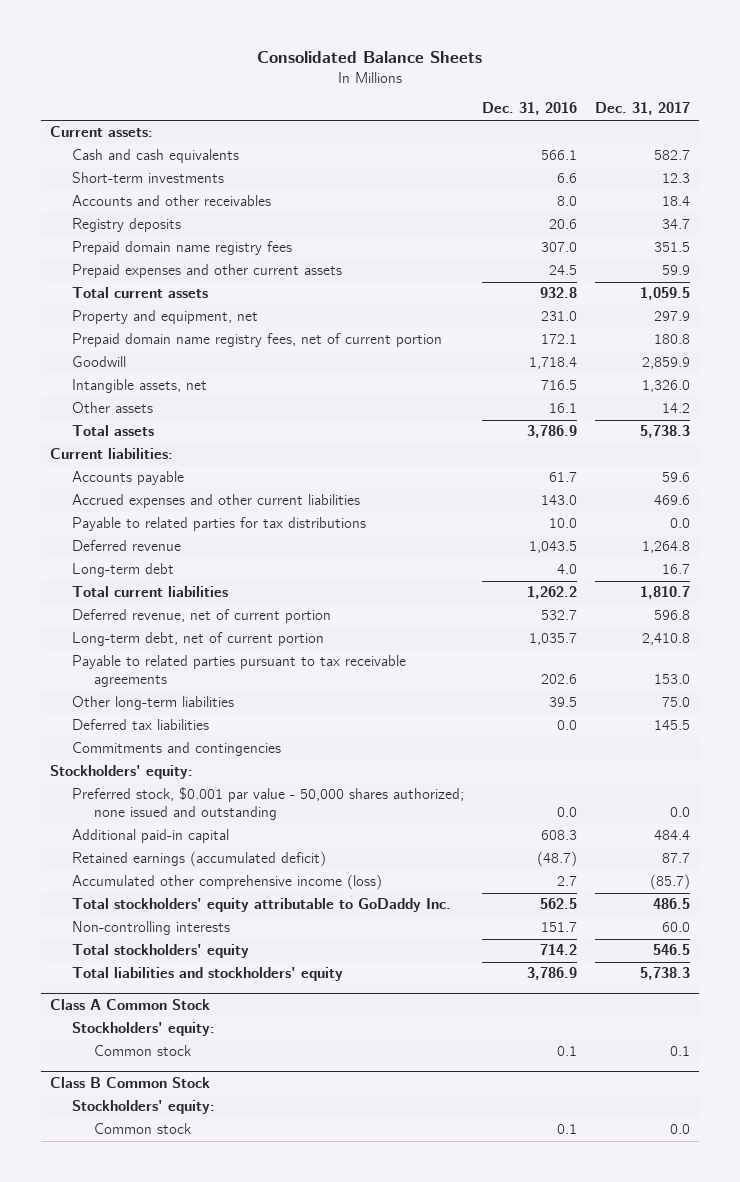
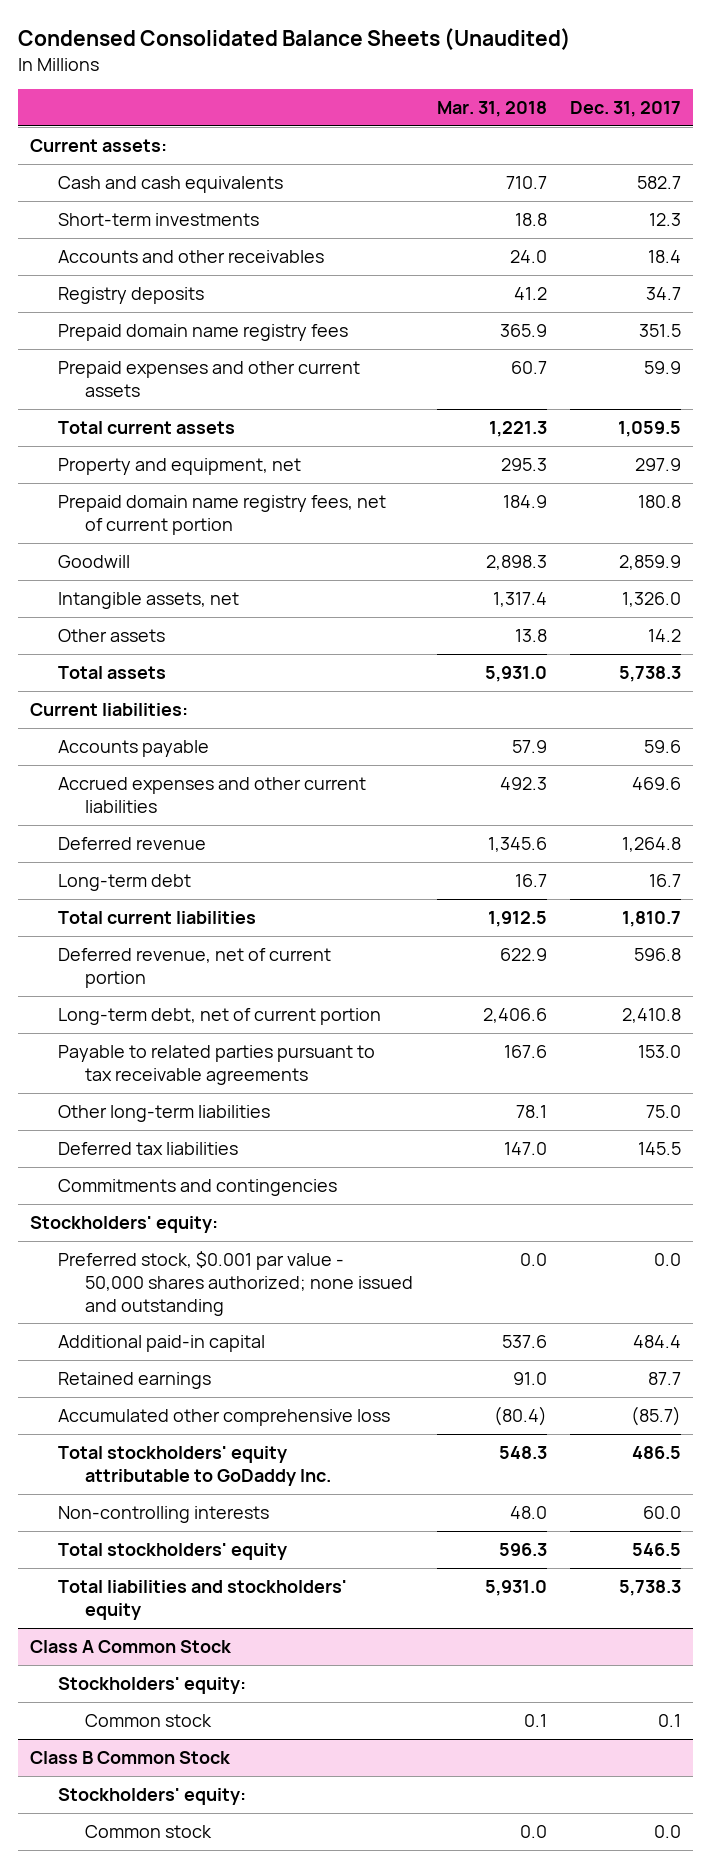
[256,51,482,64] Consolidated Balance Sheets -> [18,28,572,51] Condensed Consolidated Balance Sheets (Unaudited)
[481,102,577,116] Dec. 31, 2016 -> none
none -> [436,101,547,118] Mar. 31, 2018
[72,517,367,532] Payable to related parties for tax distributions -> none
[72,851,327,868] Retained earnings (accumulated deficit) -> [57,1372,211,1390] Retained earnings
[72,874,383,891] Accumulated other comprehensive income (loss) -> [57,1409,390,1427] Accumulated other comprehensive loss

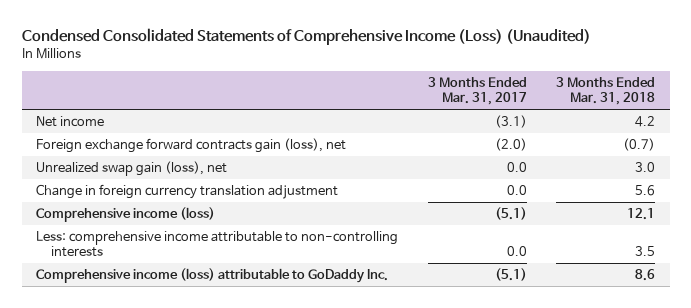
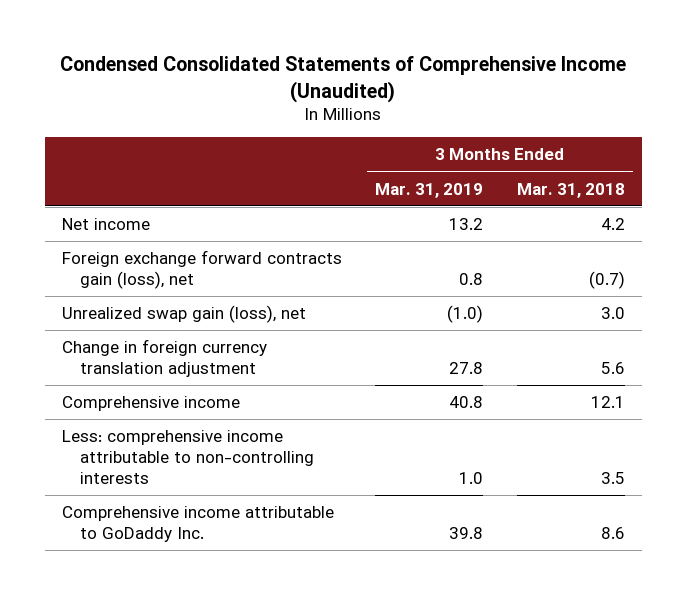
[21,28,591,46] Condensed Consolidated Statements of Comprehensive Income (Loss) (Unaudited) -> [60,56,627,103] Condensed Consolidated Statements of Comprehensive Income (Unaudited)
[427,77,527,105] 3 Months Ended Mar. 31, 2017 -> none
none -> [375,182,484,198] Mar. 31, 2019
[36,207,216,223] Comprehensive income (loss) -> [61,396,240,412] Comprehensive income
[36,268,389,284] Comprehensive income (loss) attributable to GoDaddy Inc. -> [61,506,334,543] Comprehensive income attributable to GoDaddy Inc.

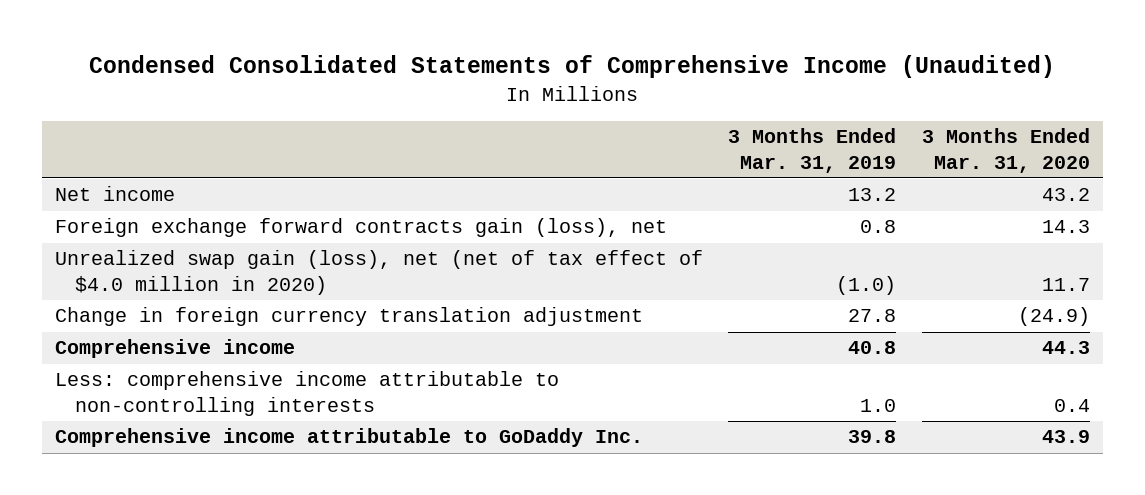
[516,182,625,198] Mar. 31, 2018 -> none
none -> [921,128,1090,173] 3 Months Ended Mar. 31, 2020
[61,305,306,324] Unrealized swap gain (loss), net -> [54,250,703,296] Unrealized swap gain (loss), net (net of tax effect of $4.0 million in 2020)

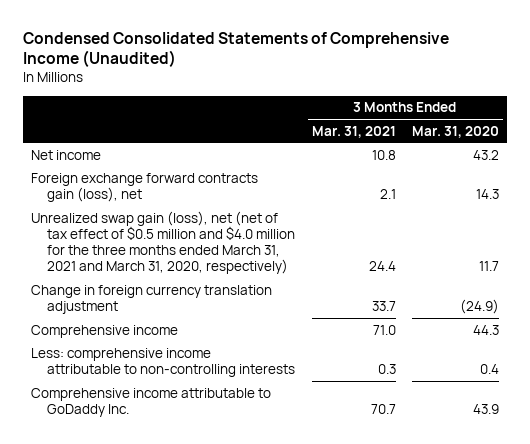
[728,128,897,173] 3 Months Ended Mar. 31, 2019 -> none
none -> [311,125,396,138] Mar. 31, 2021
[54,250,703,296] Unrealized swap gain (loss), net (net of tax effect of $4.0 million in 2020) -> [31,210,296,275] Unrealized swap gain (loss), net (net of tax effect of $0.5 million and $4.0 million for the three months ended March 31, 2021 and March 31, 2020, respectively)

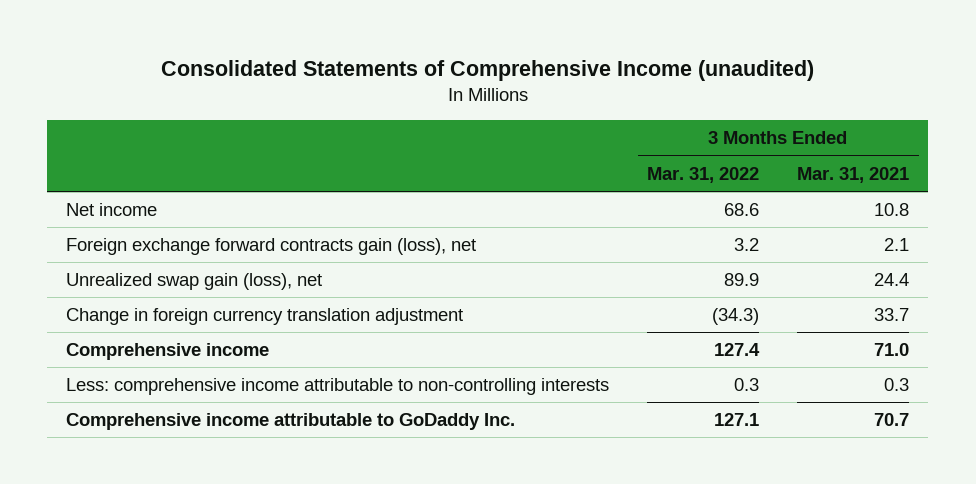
[22,31,449,68] Condensed Consolidated Statements of Comprehensive Income (Unaudited) -> [160,60,814,82] Consolidated Statements of Comprehensive Income (unaudited)
[411,125,499,138] Mar. 31, 2020 -> none
none -> [647,166,760,183] Mar. 31, 2022
[31,210,296,275] Unrealized swap gain (loss), net (net of tax effect of $0.5 million and $4.0 million for the three months ended March 31, 2021 and March 31, 2020, respectively) -> [66,273,323,291] Unrealized swap gain (loss), net

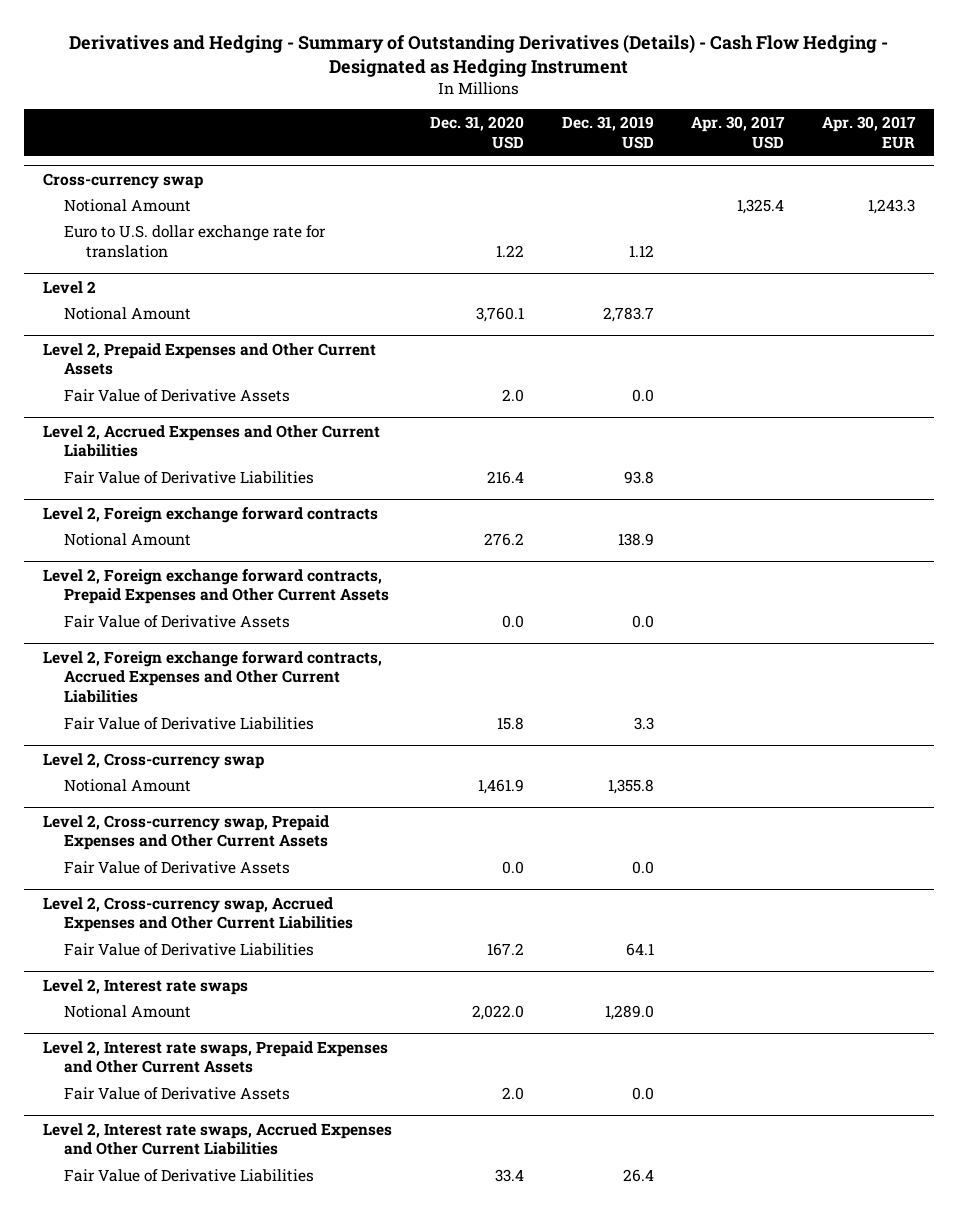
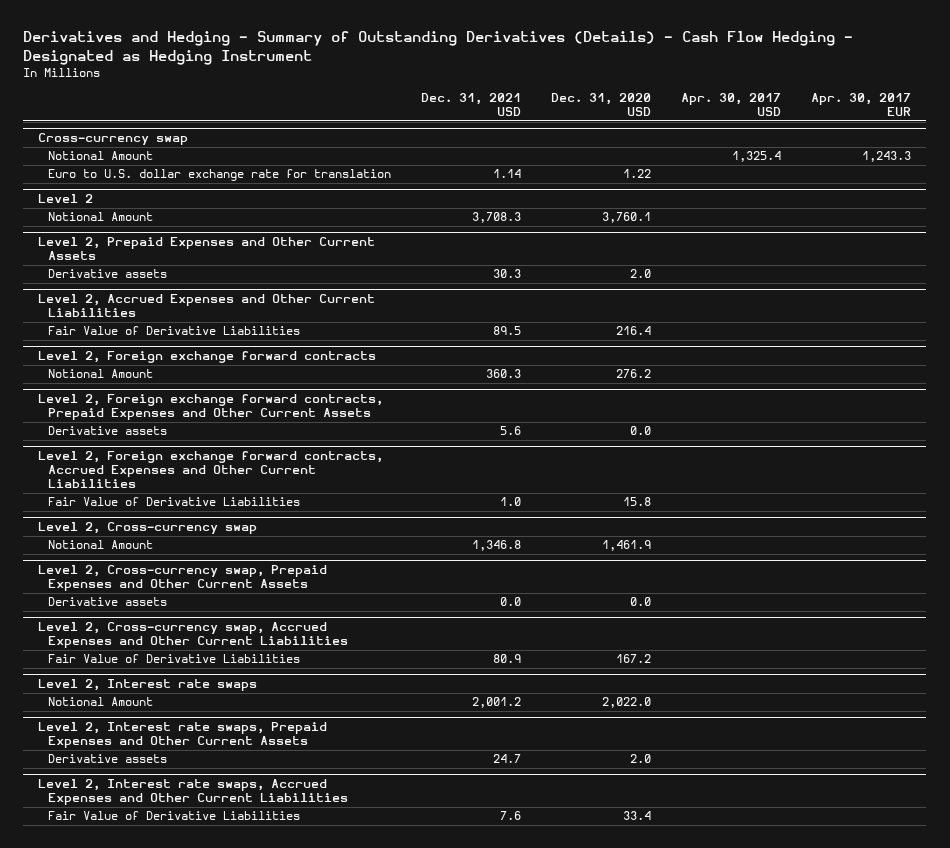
[561,115,654,149] Dec. 31, 2019 USD -> none
none -> [420,93,521,117] Dec. 31, 2021 USD
[64,388,291,402] Fair Value of Derivative Assets -> [47,269,167,279] Derivative assets
[64,614,291,628] Fair Value of Derivative Assets -> [47,426,167,436] Derivative assets
[64,860,291,874] Fair Value of Derivative Assets -> [47,597,167,607] Derivative assets
[64,1086,291,1100] Fair Value of Derivative Assets -> [47,754,167,764] Derivative assets

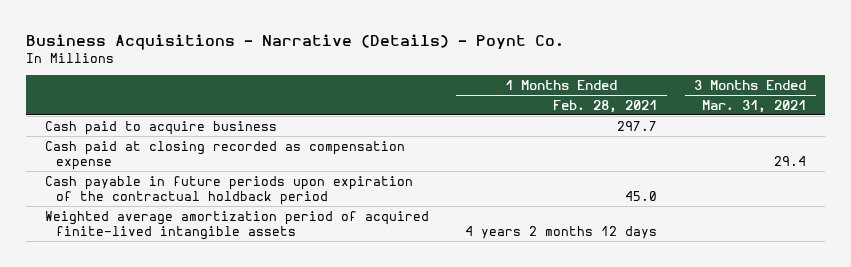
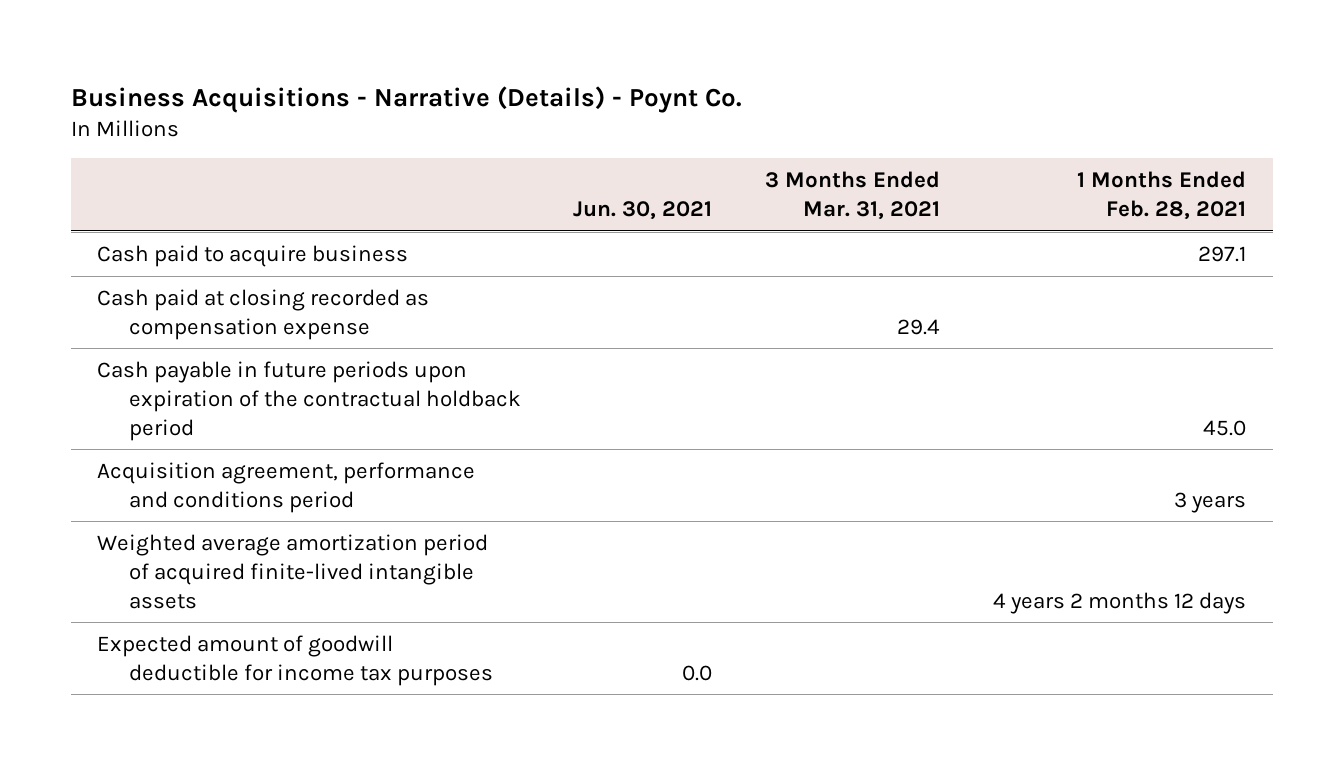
none -> [573,201,713,221] Jun. 30, 2021
[617,120,658,131] 297.7 -> [1198,245,1247,262] 297.1
none -> [97,461,476,513] Acquisition agreement, performance and conditions period
none -> [97,634,493,686] Expected amount of goodwill deductible for income tax purposes

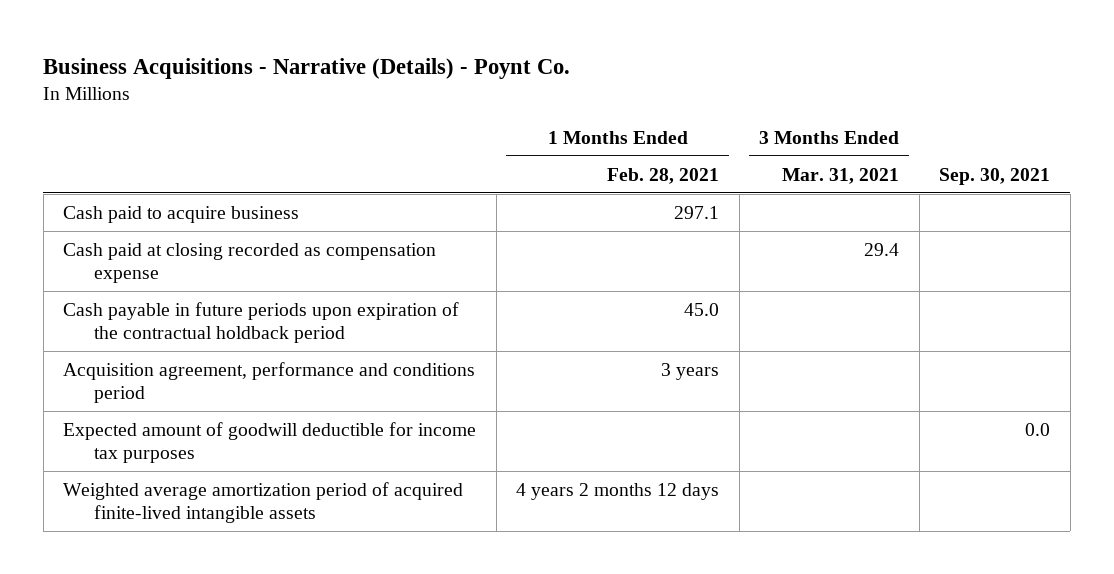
[573,201,713,221] Jun. 30, 2021 -> none
none -> [939,167,1051,185] Sep. 30, 2021
[97,533,489,609] Weighted average amortization period of acquired finite-lived intangible assets -> [63,481,464,524] Weighted average amortization period of acquired finite-lived intangible assets

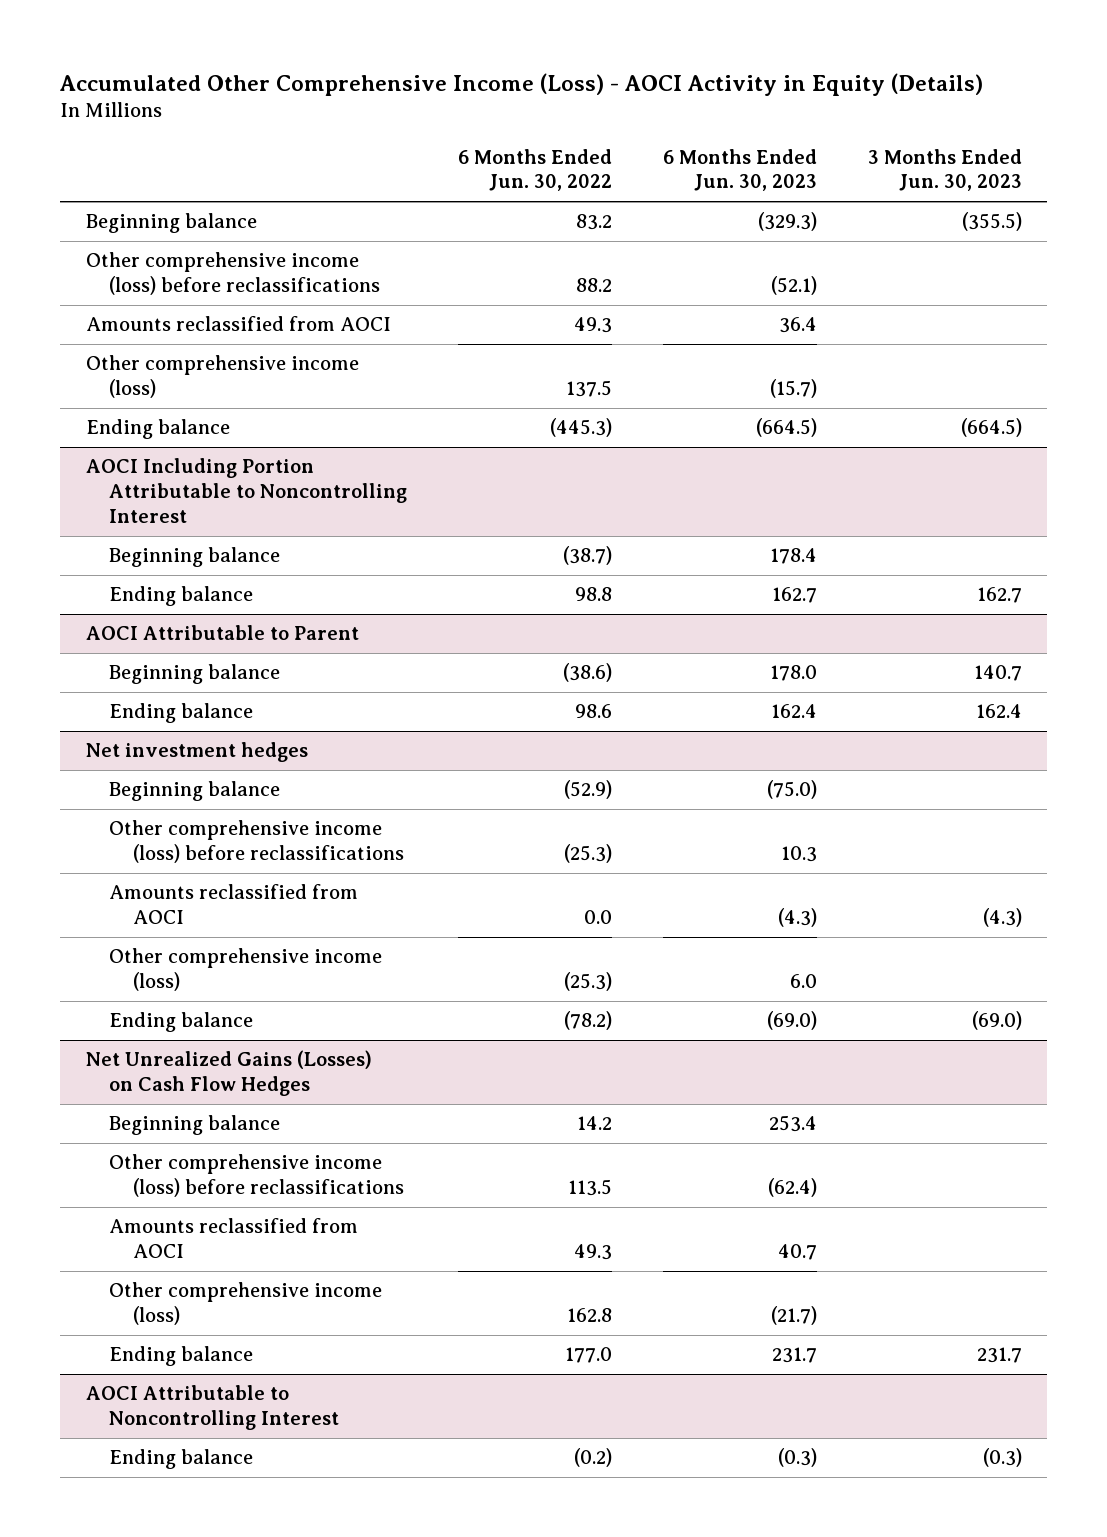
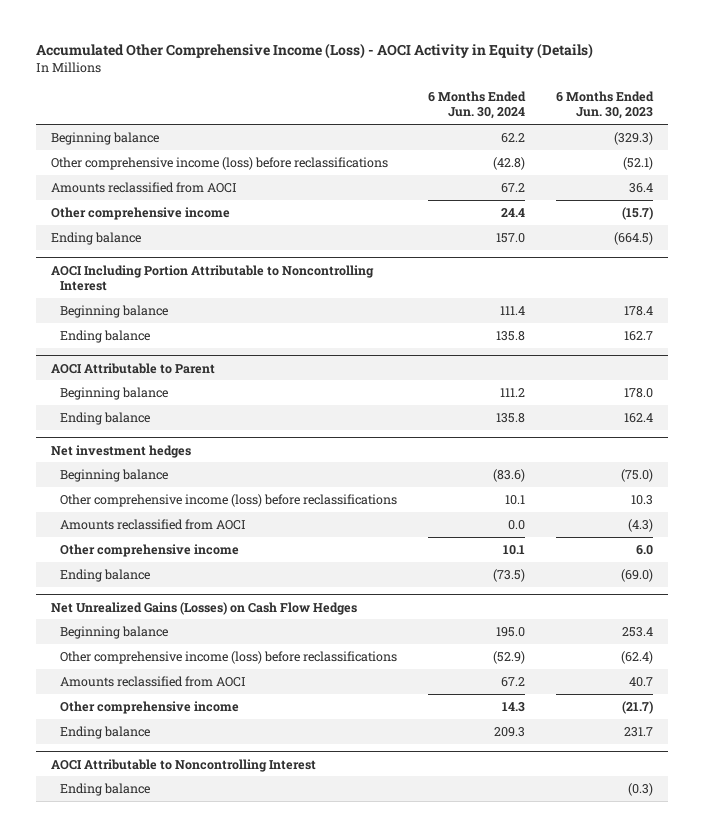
[457,148,612,192] 6 Months Ended Jun. 30, 2022 -> none
[867,148,1022,192] 3 Months Ended Jun. 30, 2023 -> none
none -> [428,90,527,120] 6 Months Ended Jun. 30, 2024
[85,355,359,399] Other comprehensive income (loss) -> [51,206,231,220] Other comprehensive income
[109,948,383,992] Other comprehensive income (loss) -> [60,543,240,557] Other comprehensive income
[109,1282,383,1326] Other comprehensive income (loss) -> [60,700,240,714] Other comprehensive income

